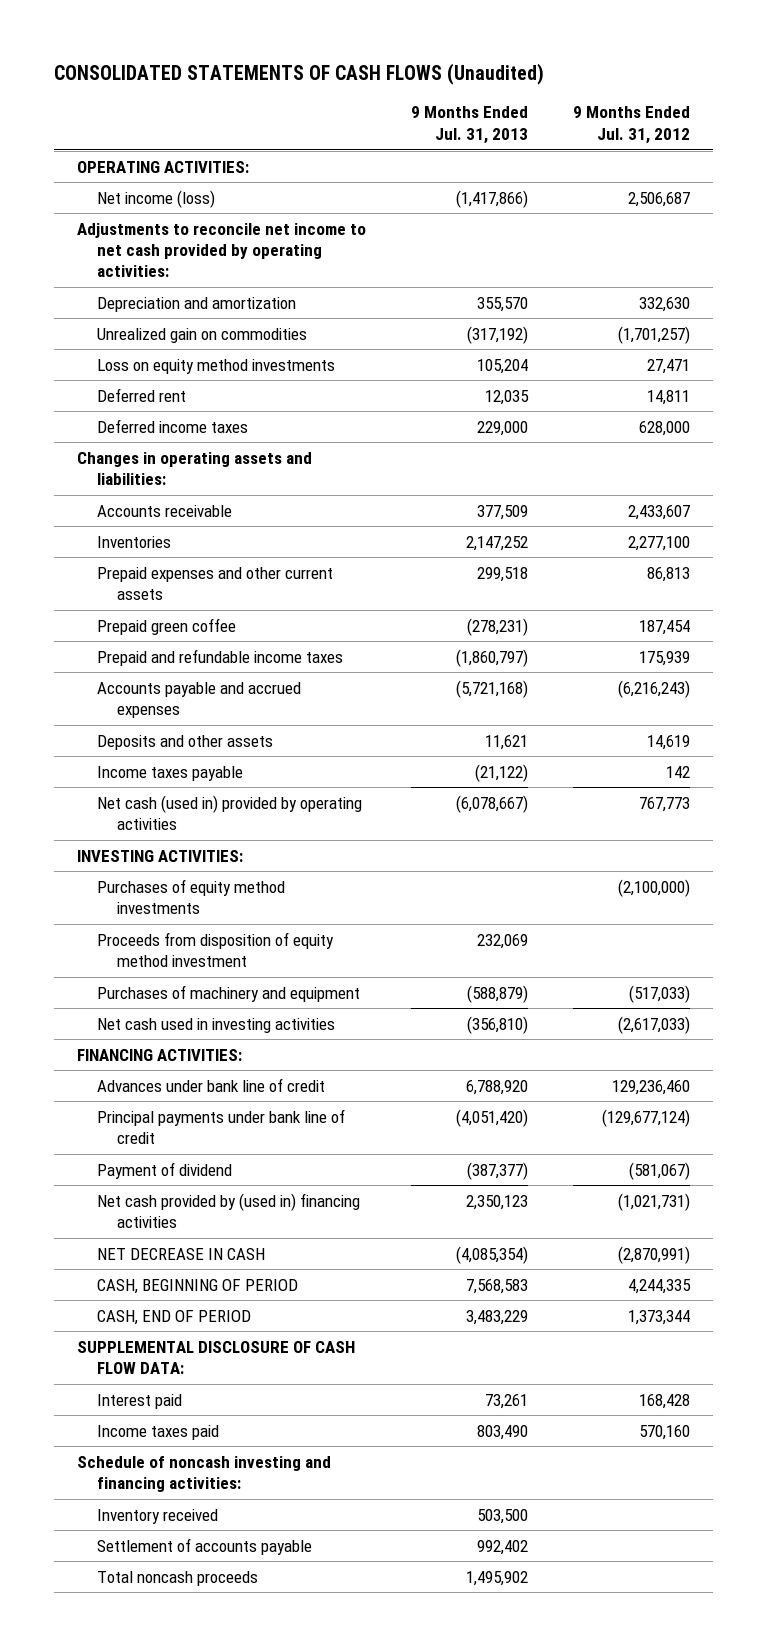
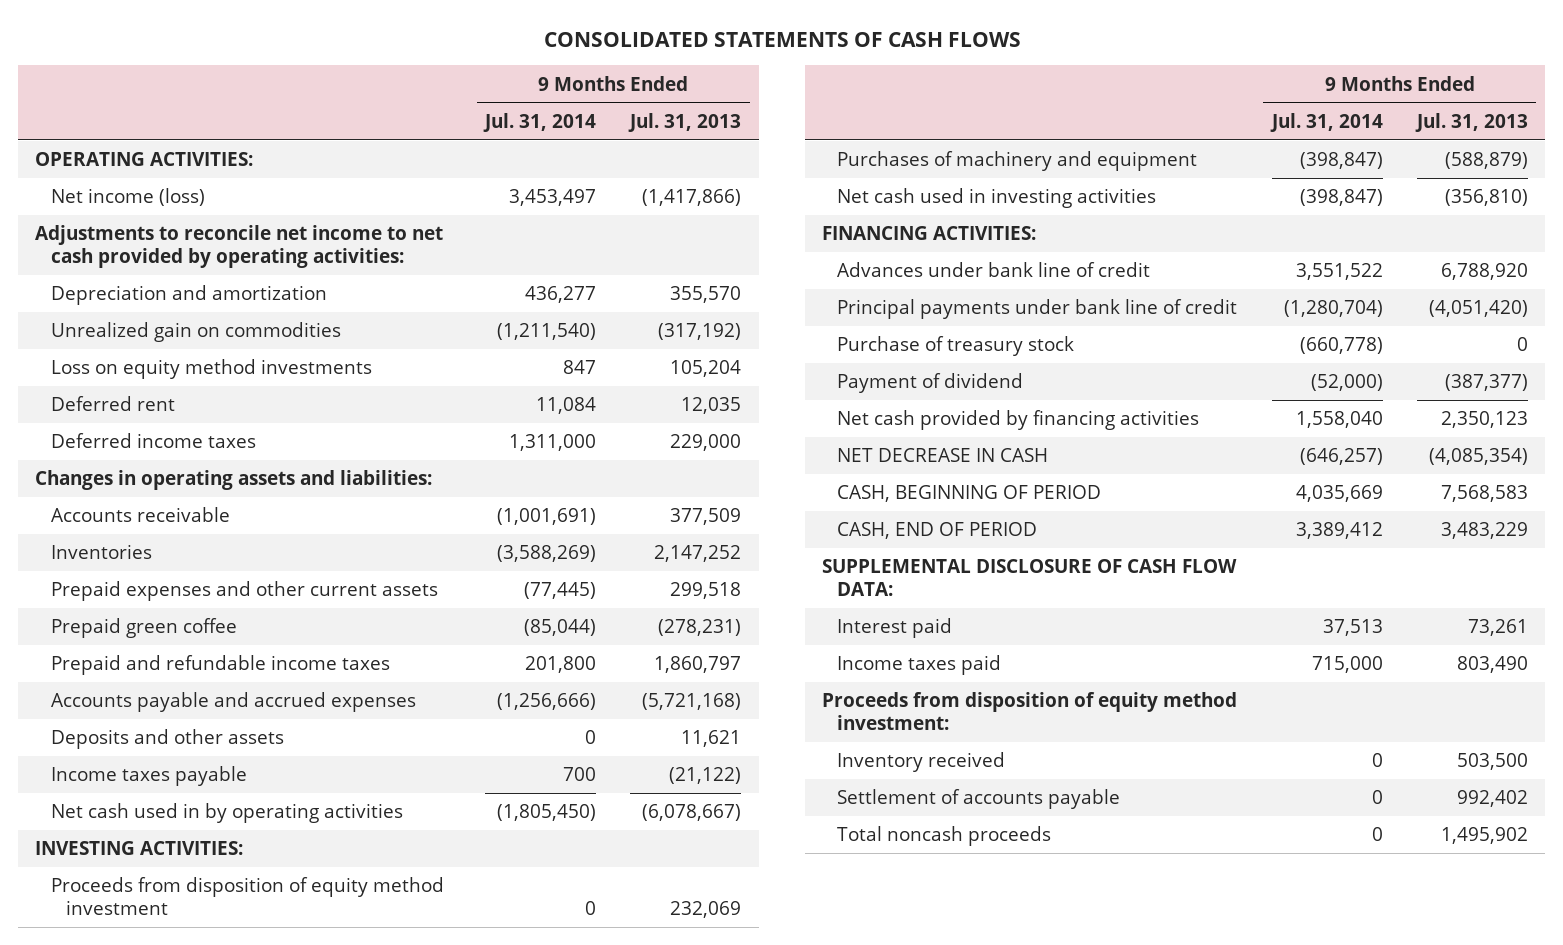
[53,63,544,86] CONSOLIDATED STATEMENTS OF CASH FLOWS (Unaudited) -> [543,31,1021,47] CONSOLIDATED STATEMENTS OF CASH FLOWS
[573,106,691,144] 9 Months Ended Jul. 31, 2012 -> none
none -> [483,112,597,132] Jul. 31, 2014
[455,648,528,667] (1,860,797) -> [654,656,742,674] 1,860,797
[96,794,362,831] Net cash (used in) provided by operating activities -> [50,803,403,824] Net cash used in by operating activities
[96,878,285,915] Purchases of equity method investments -> none
none -> [837,336,1075,357] Purchase of treasury stock
[96,1192,360,1229] Net cash provided by (used in) financing activities -> [837,410,1200,431] Net cash provided by financing activities
[76,1455,331,1493] Schedule of noncash investing and financing activities: -> none
none -> [821,692,1237,731] Proceeds from disposition of equity method investment:

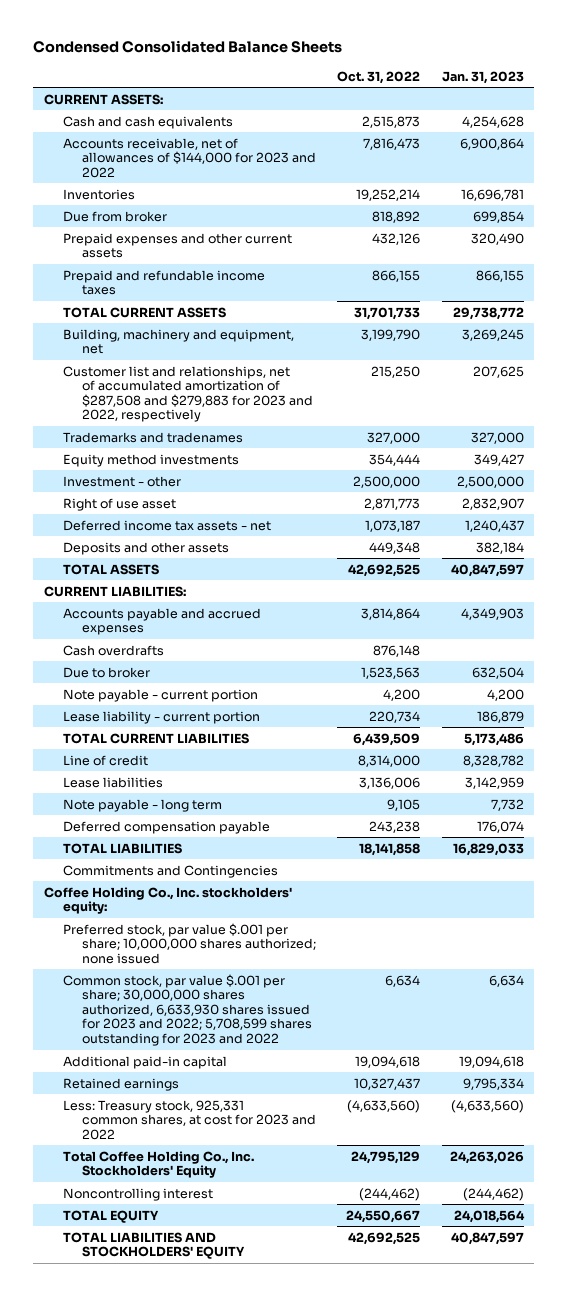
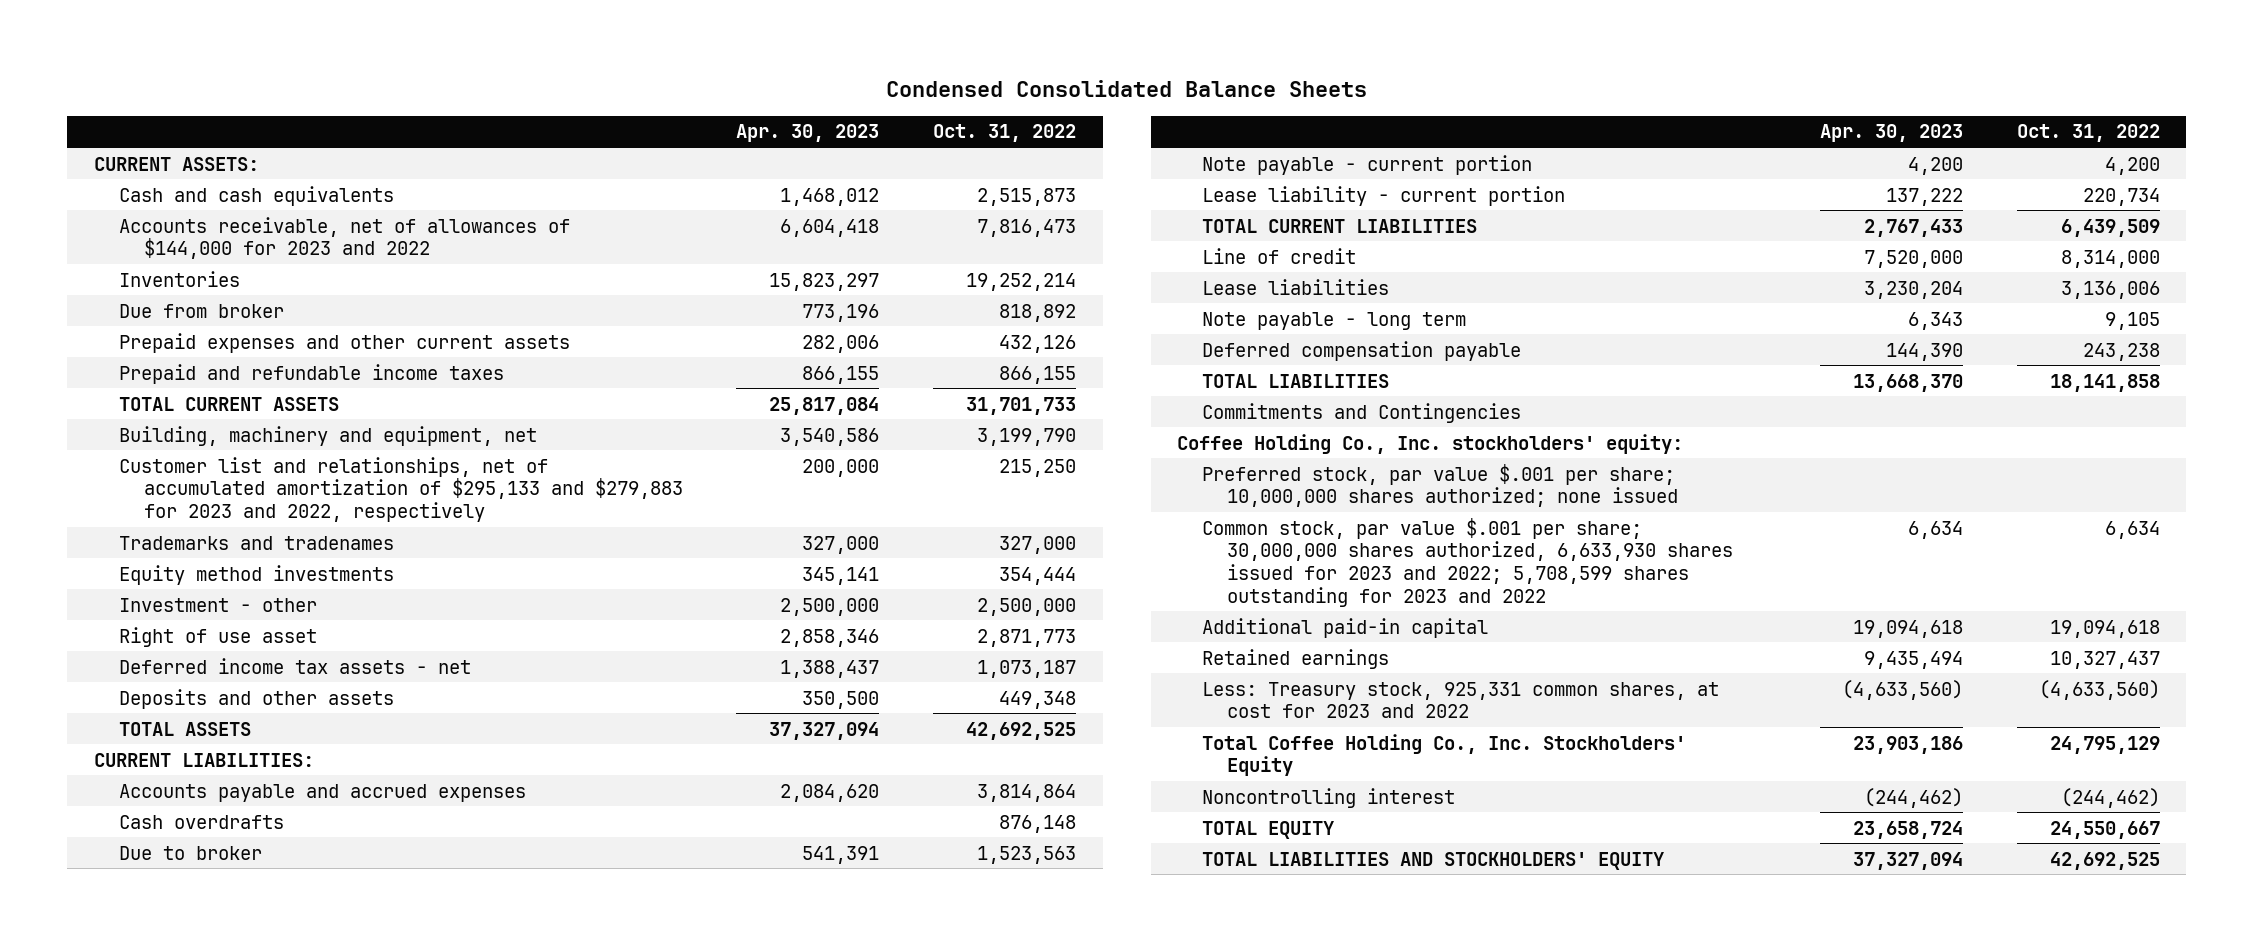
[441,70,524,84] Jan. 31, 2023 -> none
none -> [736,124,880,143] Apr. 30, 2023
[62,365,314,423] Customer list and relationships, net of accumulated amortization of $287,508 and $279,883 for 2023 and 2022, respectively -> [118,456,683,522] Customer list and relationships, net of accumulated amortization of $295,133 and $279,883 for 2023 and 2022, respectively

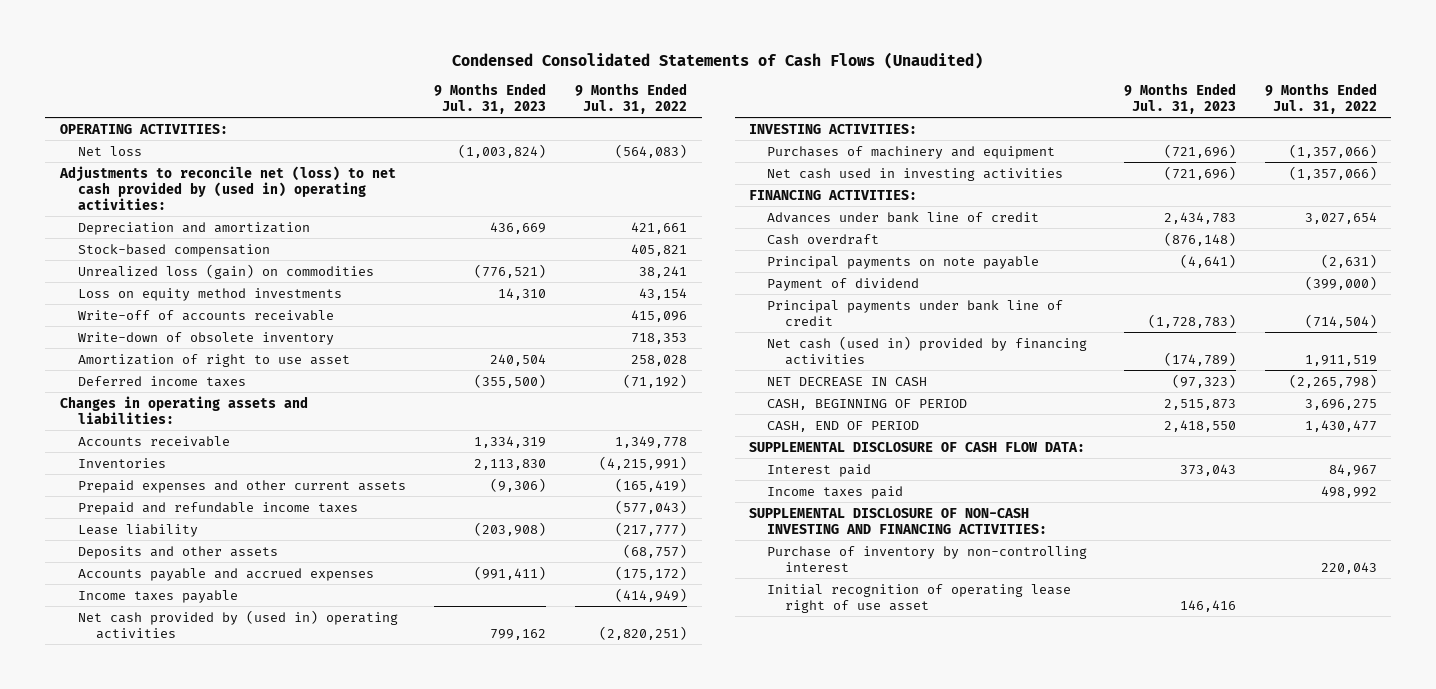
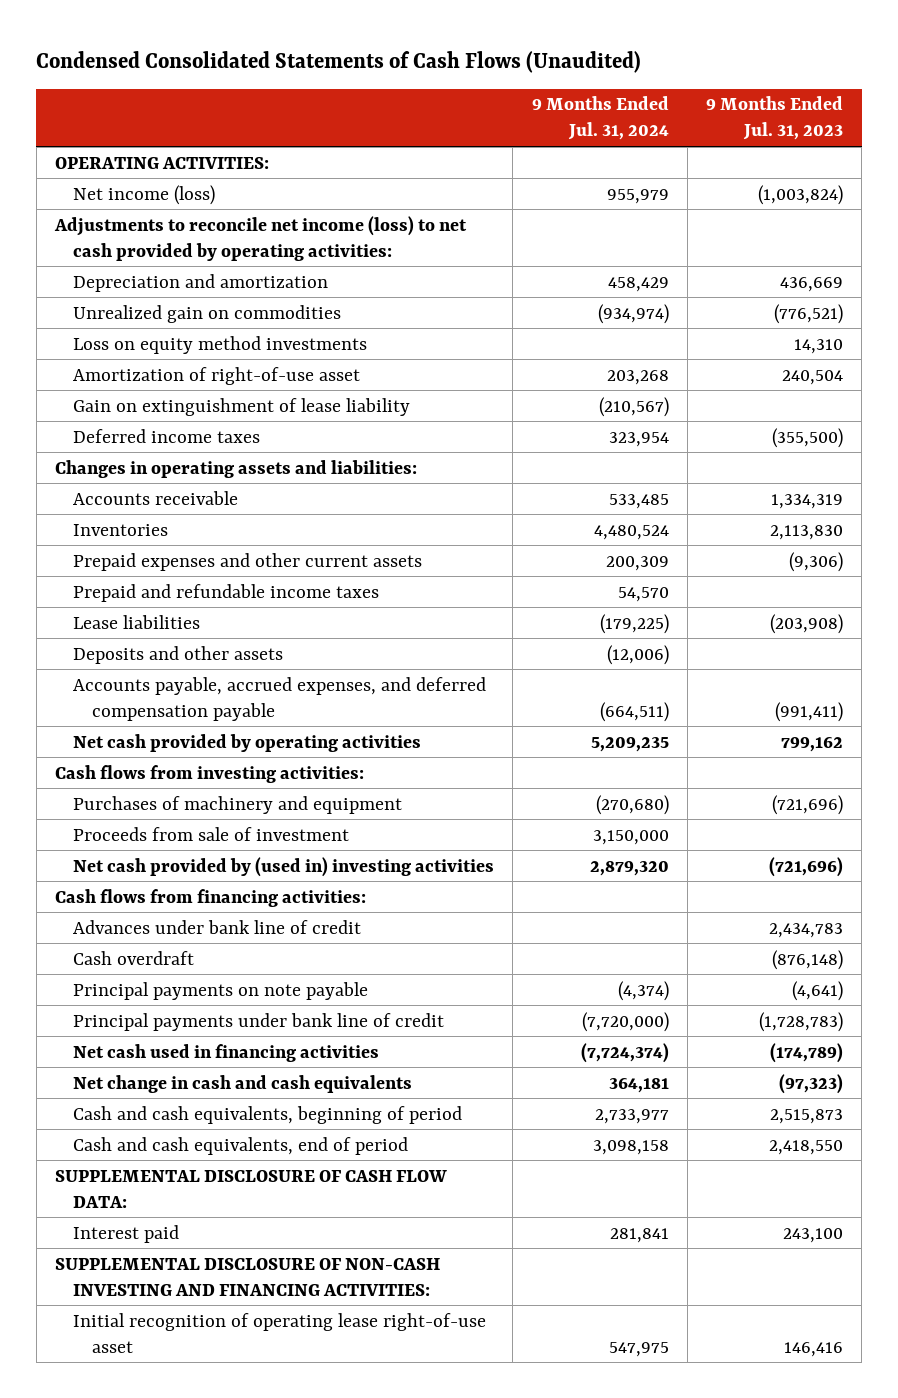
[575,82,688,114] 9 Months Ended Jul. 31, 2022 -> none
none -> [531,96,669,141] 9 Months Ended Jul. 31, 2024
[77,145,142,156] Net loss -> [73,184,216,205] Net income (loss)
[58,165,396,211] Adjustments to reconcile net (loss) to net cash provided by (used in) operating activities: -> [53,215,467,261] Adjustments to reconcile net income (loss) to net cash provided by operating activities:
[77,243,270,257] Stock-based compensation -> none
[77,263,374,279] Unrealized loss (gain) on commodities -> [73,304,342,323] Unrealized gain on commodities
[77,309,334,321] Write-off of accounts receivable -> none
[77,331,334,345] Write-down of obsolete inventory -> none
[77,353,350,367] Amortization of right to use asset -> [73,366,361,385] Amortization of right-of-use asset
none -> [73,397,411,416] Gain on extinguishment of lease liability
[77,523,198,537] Lease liability -> [73,614,201,629] Lease liabilities
[77,589,238,603] Income taxes payable -> none
[77,567,374,581] Accounts payable and accrued expenses -> [73,676,487,721] Accounts payable, accrued expenses, and deferred compensation payable
[77,609,398,639] Net cash provided by (used in) operating activities -> [73,733,422,752] Net cash provided by operating activities
[749,123,918,134] INVESTING ACTIVITIES: -> [54,764,364,783] Cash flows from investing activities:
none -> [73,826,350,841] Proceeds from sale of investment
[767,167,1064,181] Net cash used in investing activities -> [73,856,495,877] Net cash provided by (used in) investing activities
[749,189,918,200] FINANCING ACTIVITIES: -> [54,888,366,907] Cash flows from financing activities:
[767,277,920,291] Payment of dividend -> none
[767,335,1088,365] Net cash (used in) provided by financing activities -> [73,1043,380,1062] Net cash used in financing activities
[767,376,928,386] NET DECREASE IN CASH -> [73,1074,413,1093] Net change in cash and cash equivalents
[767,398,968,410] CASH, BEGINNING OF PERIOD -> [73,1105,463,1124] Cash and cash equivalents, beginning of period
[767,420,920,432] CASH, END OF PERIOD -> [73,1136,409,1155] Cash and cash equivalents, end of period
[767,485,904,499] Income taxes paid -> none
[1179,463,1236,476] 373,043 -> [782,1227,843,1243] 243,100
[767,545,1088,572] Purchase of inventory by non-controlling interest -> none
[767,583,1072,613] Initial recognition of operating lease right of use asset -> [73,1312,487,1353] Initial recognition of operating lease right-of-use asset

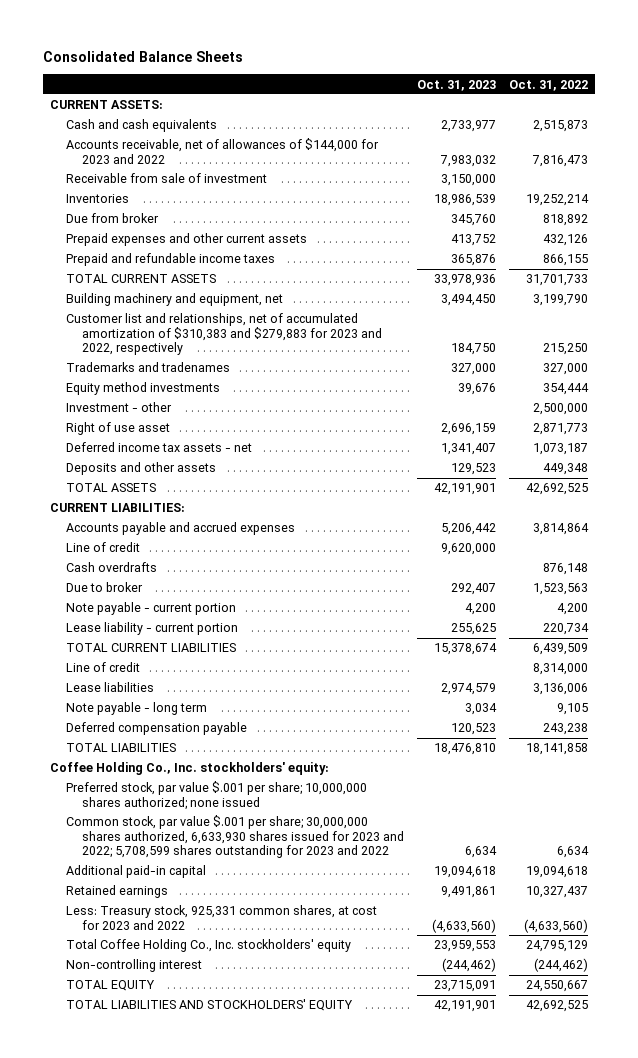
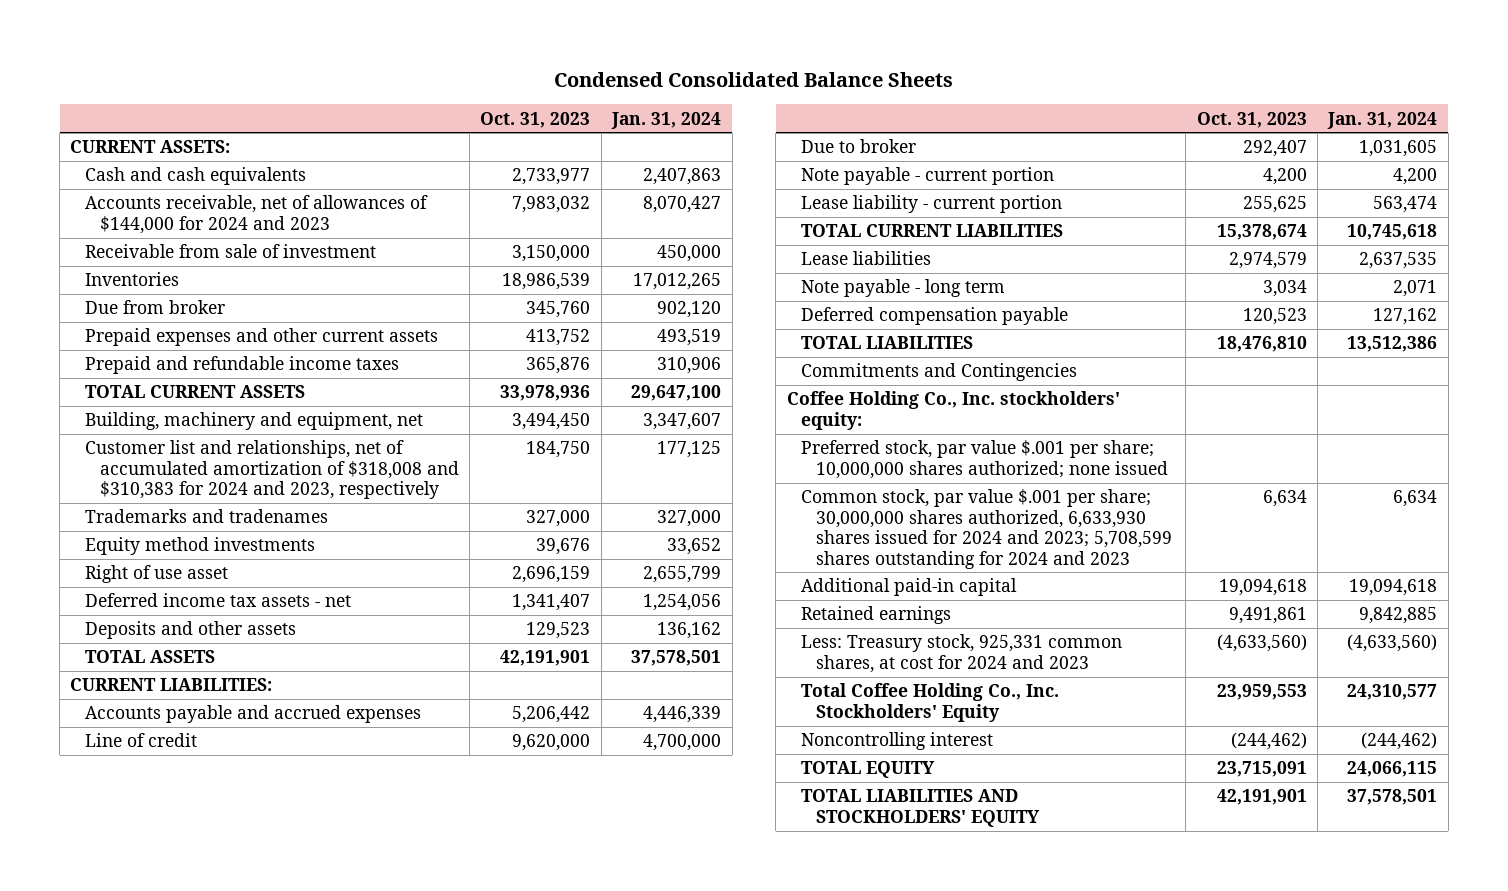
[42,51,243,63] Consolidated Balance Sheets -> [553,71,953,87] Condensed Consolidated Balance Sheets
[509,79,589,91] Oct. 31, 2022 -> none
none -> [611,111,722,129] Jan. 31, 2024
[65,138,379,164] Accounts receivable, net of allowances of $144,000 for 2023 and 2022 -> [85,195,429,234] Accounts receivable, net of allowances of $144,000 for 2024 and 2023
[65,293,283,307] Building machinery and equipment, net -> [85,412,424,431] Building, machinery and equipment, net
[65,313,382,356] Customer list and relationships, net of accumulated amortization of $310,383 and $279,883 for 2023 and 2022, respectively -> [85,440,459,500] Customer list and relationships, net of accumulated amortization of $318,008 and $310,383 for 2024 and 2023, respectively
[65,402,172,413] Investment - other -> none
[65,562,157,573] Cash overdrafts -> none
[65,662,140,673] Line of credit -> none
none -> [801,363,1078,382] Commitments and Contingencies
[65,815,404,859] Common stock, par value $.001 per share; 30,000,000 shares authorized, 6,633,930 shares issued for 2023 and 2022; 5,708,599 shares outstanding for 2023 and 2022 -> [801,489,1172,569] Common stock, par value $.001 per share; 30,000,000 shares authorized, 6,633,930 shares issued for 2024 and 2023; 5,708,599 shares outstanding for 2024 and 2023
[65,905,377,930] Less: Treasury stock, 925,331 common shares, at cost for 2023 and 2022 -> [801,634,1123,673] Less: Treasury stock, 925,331 common shares, at cost for 2024 and 2023
[65,939,351,953] Total Coffee Holding Co., Inc. stockholders' equity -> [801,683,1060,722] Total Coffee Holding Co., Inc. Stockholders' Equity
[65,959,202,973] Non-controlling interest -> [801,732,994,751] Noncontrolling interest

